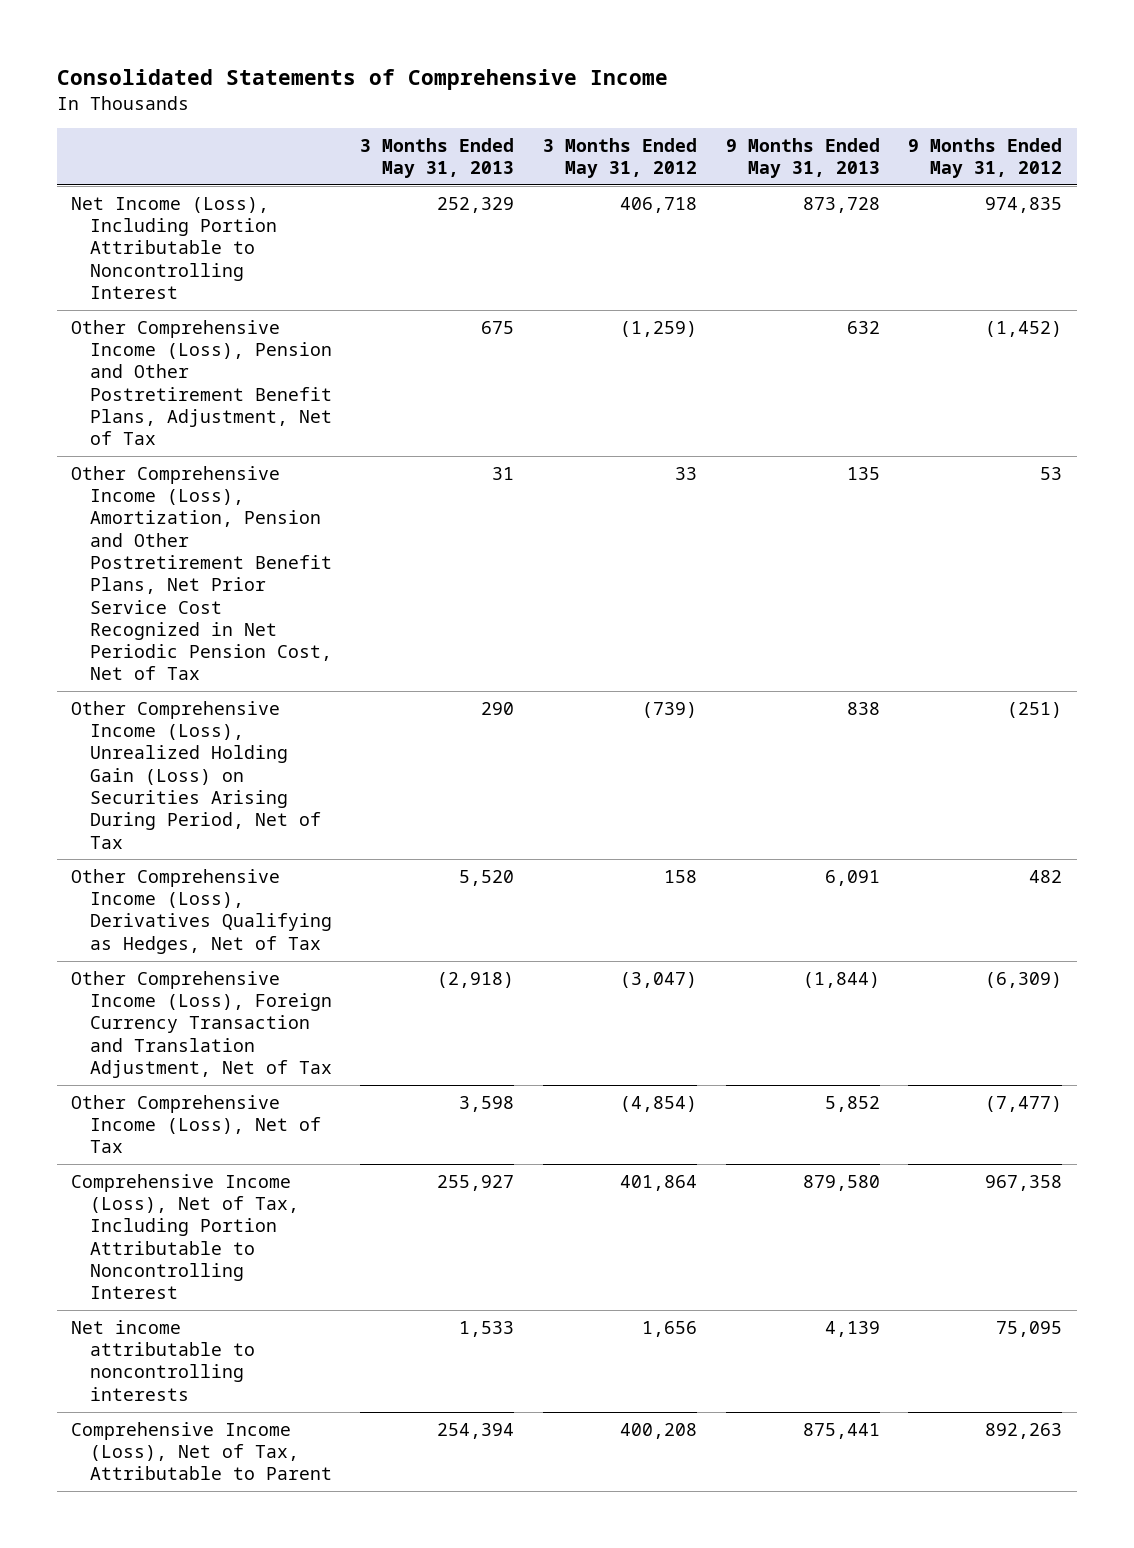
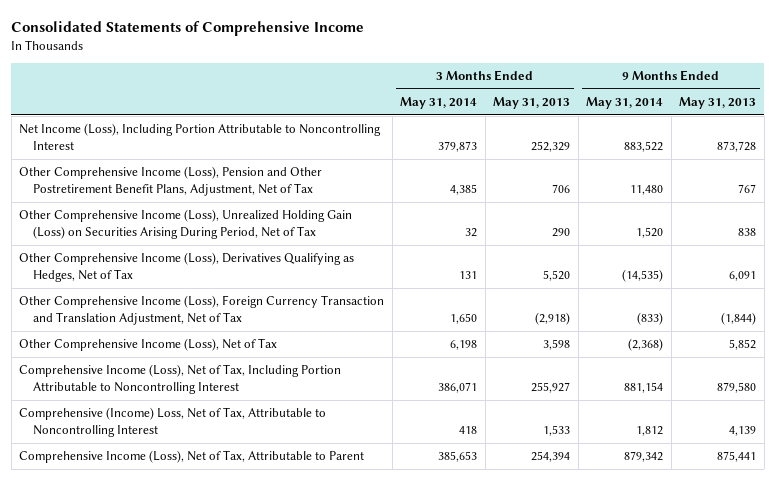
[542,137,697,179] 3 Months Ended May 31, 2012 -> none
[908,137,1063,179] 9 Months Ended May 31, 2012 -> none
none -> [400,97,478,110] May 31, 2014
none -> [586,97,664,110] May 31, 2014
[71,465,332,681] Other Comprehensive Income (Loss), Amortization, Pension and Other Postretirement Benefit Plans, Net Prior Service Cost Recognized in Net Periodic Pension Cost, Net of Tax -> none
[481,320,515,334] 675 -> [552,184,571,194] 706
[846,320,880,334] 632 -> [738,184,757,194] 767
[71,1319,255,1401] Net income attributable to noncontrolling interests -> [19,407,327,438] Comprehensive (Income) Loss, Net of Tax, Attributable to Noncontrolling Interest

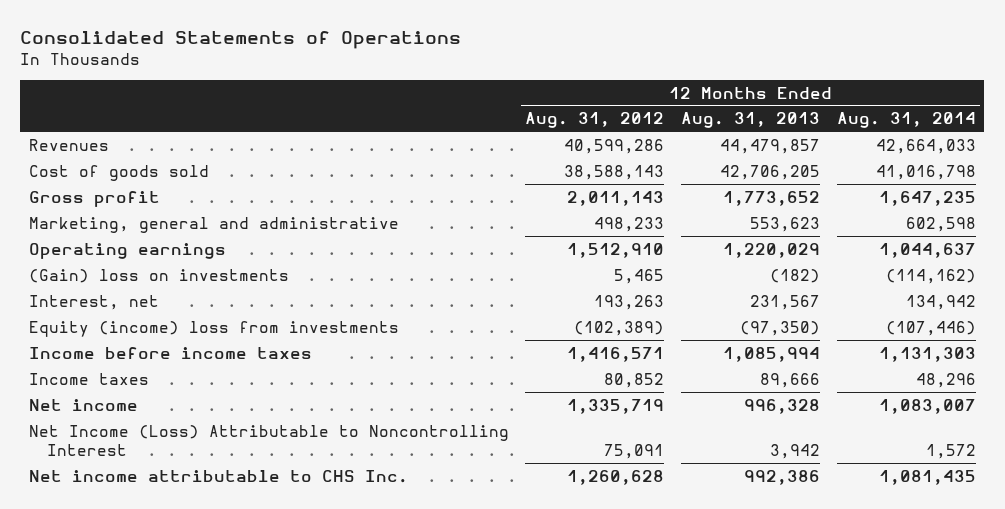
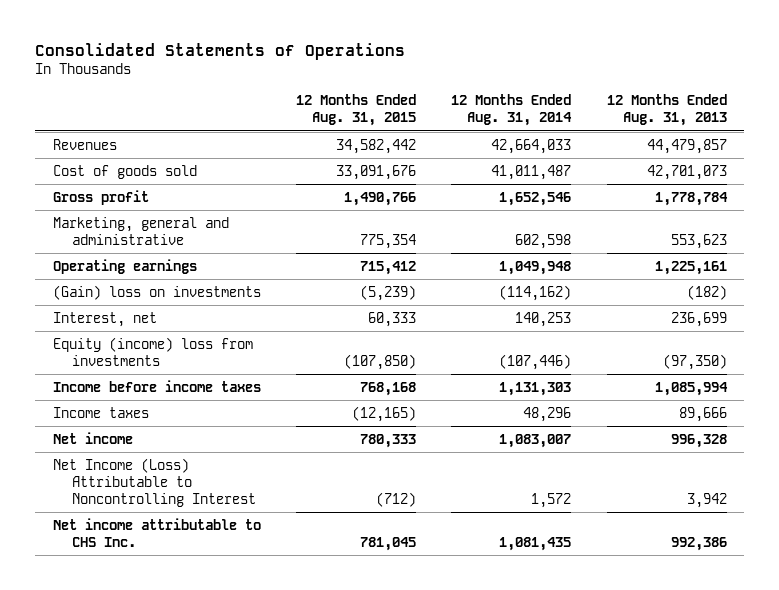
[525,112,665,129] Aug. 31, 2012 -> none
none -> [296,94,417,127] 12 Months Ended Aug. 31, 2015
[720,164,821,180] 42,706,205 -> [646,164,727,180] 42,701,073
[875,164,976,180] 41,016,798 -> [491,164,572,180] 41,011,487
[723,190,821,206] 1,773,652 -> [654,191,728,206] 1,778,784
[878,190,976,206] 1,647,235 -> [499,191,572,206] 1,652,546
[723,242,821,258] 1,220,029 -> [654,260,727,275] 1,225,161
[878,242,976,258] 1,044,637 -> [499,260,572,275] 1,049,948
[750,294,821,310] 231,567 -> [670,311,727,327] 236,699
[905,294,976,310] 134,942 -> [515,311,572,327] 140,253

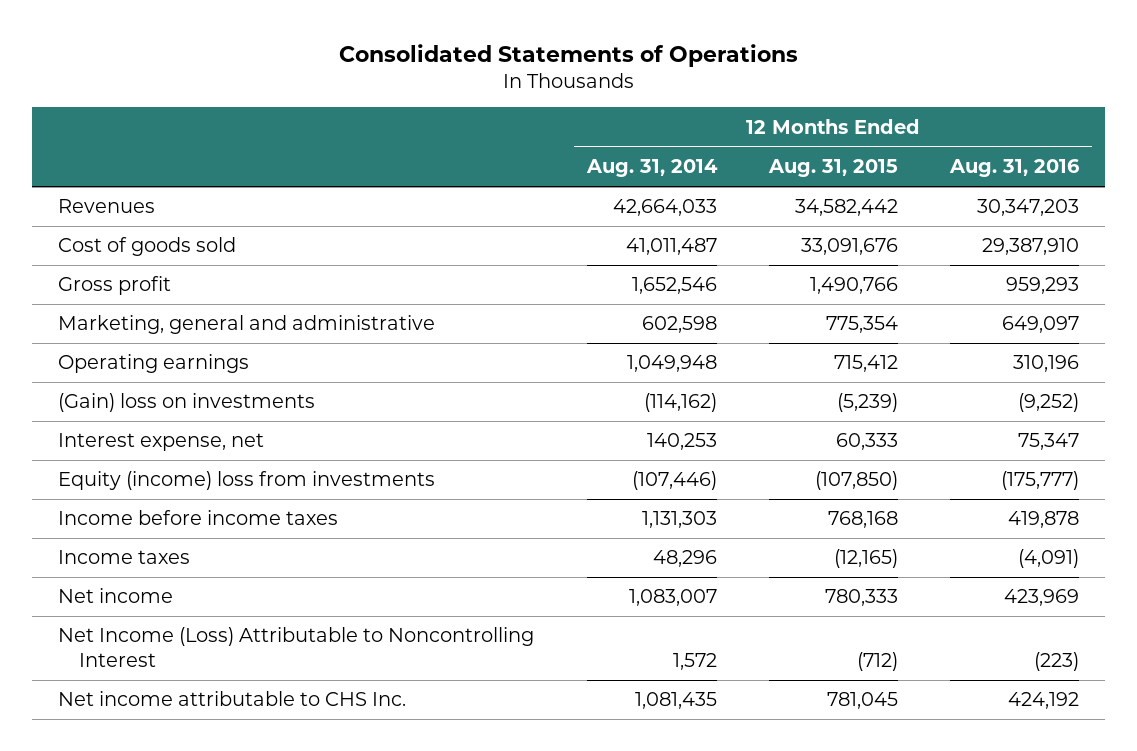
[606,94,727,127] 12 Months Ended Aug. 31, 2013 -> none
none -> [949,159,1081,178] Aug. 31, 2016
[52,311,157,327] Interest, net -> [58,433,265,452] Interest expense, net

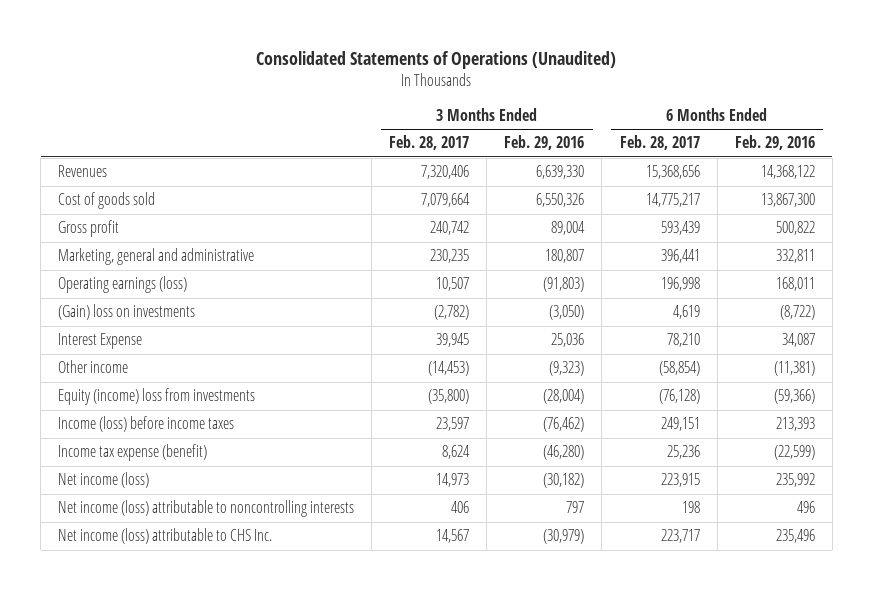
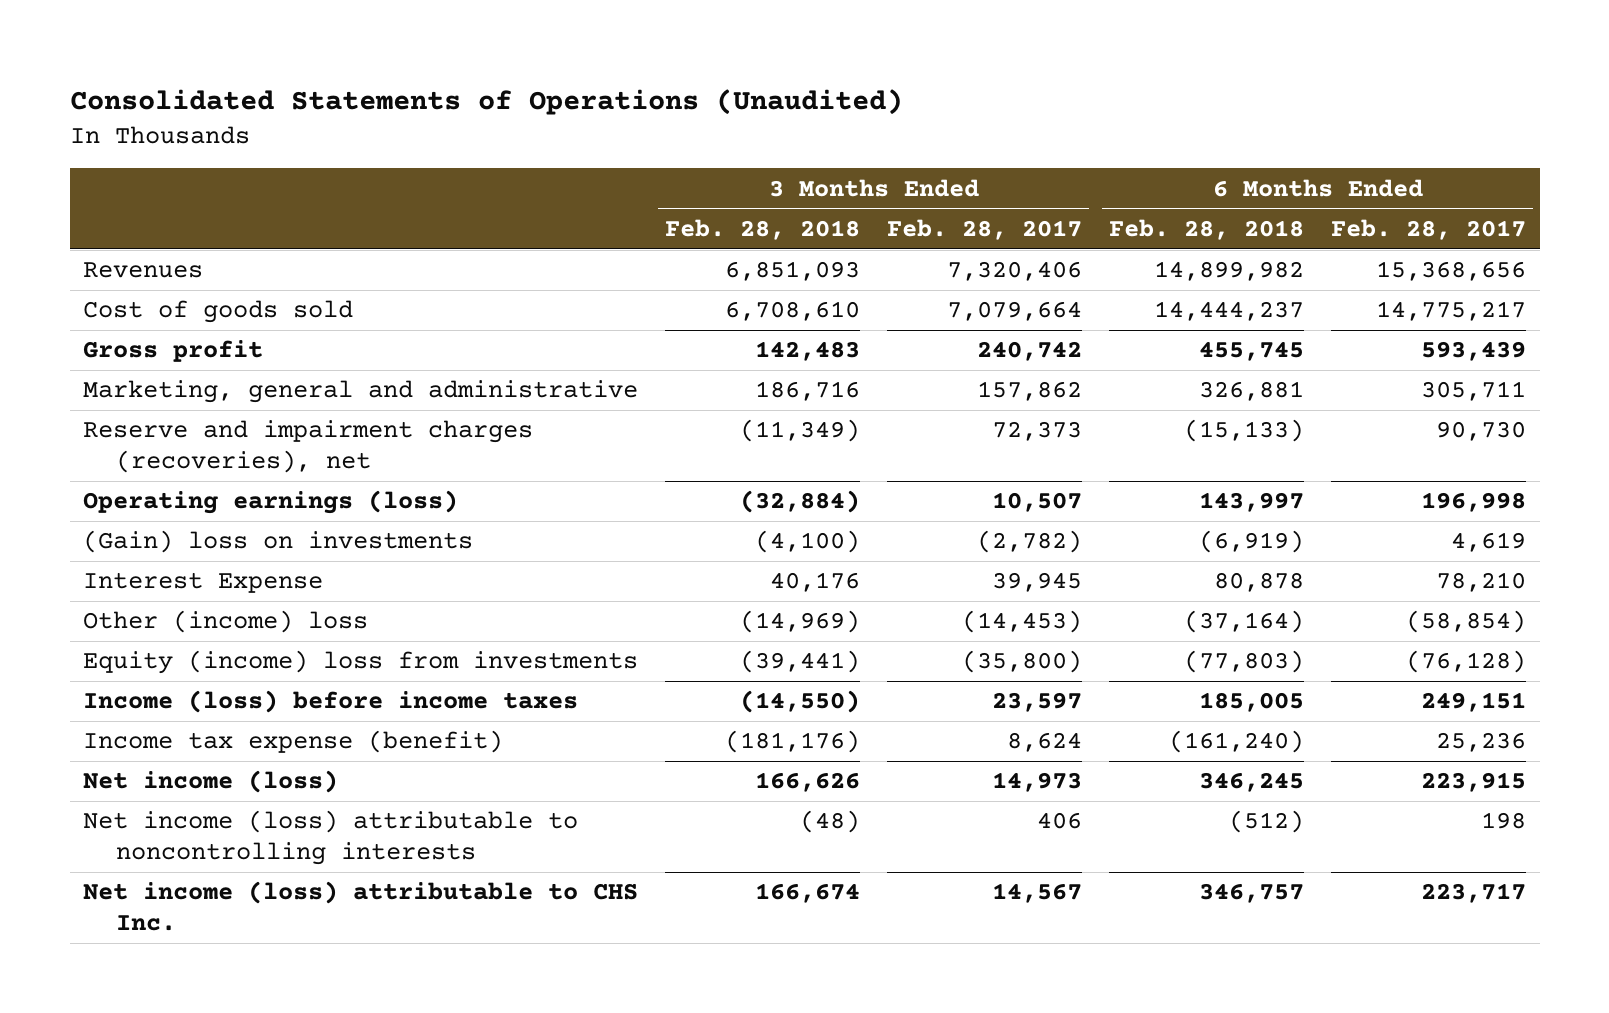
[504,135,585,151] Feb. 29, 2016 -> none
[734,135,815,151] Feb. 29, 2016 -> none
none -> [665,218,861,240] Feb. 28, 2018
none -> [1109,218,1305,240] Feb. 28, 2018
[430,249,470,264] 230,235 -> [977,381,1083,402] 157,862
[660,249,700,264] 396,441 -> [1421,381,1527,402] 305,711
none -> [83,420,534,474] Reserve and impairment charges (recoveries), net
[58,360,129,374] Other income -> [83,610,369,634] Other (income) loss

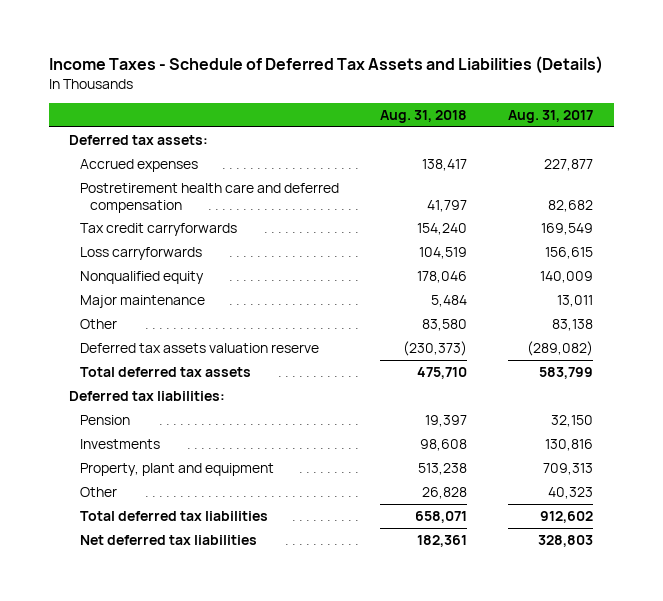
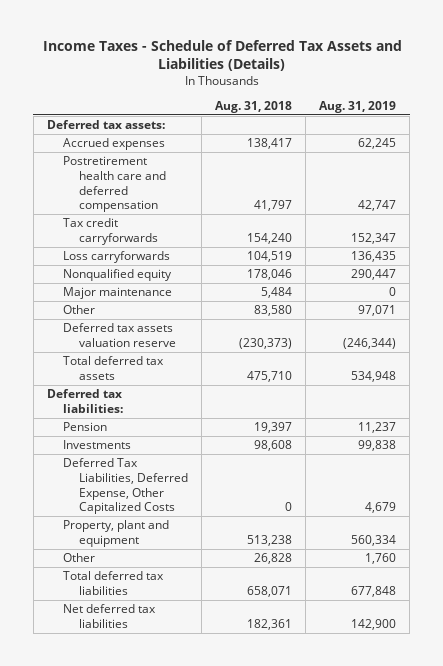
[508,110,594,124] Aug. 31, 2017 -> none
none -> [319,100,397,113] Aug. 31, 2019
none -> [62,458,188,515] Deferred Tax Liabilities, Deferred Expense, Other Capitalized Costs

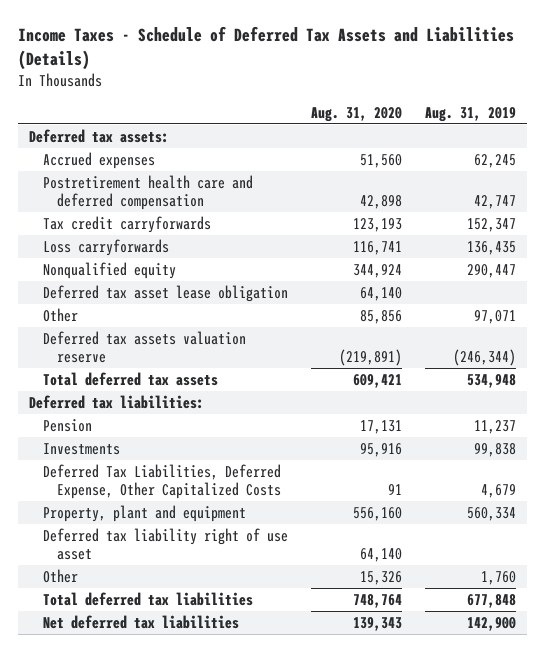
[214,100,292,113] Aug. 31, 2018 -> none
none -> [310,107,402,123] Aug. 31, 2020
[62,287,172,300] Major maintenance -> none
none -> [43,284,289,302] Deferred tax asset lease obligation
none -> [43,527,289,560] Deferred tax liability right of use asset

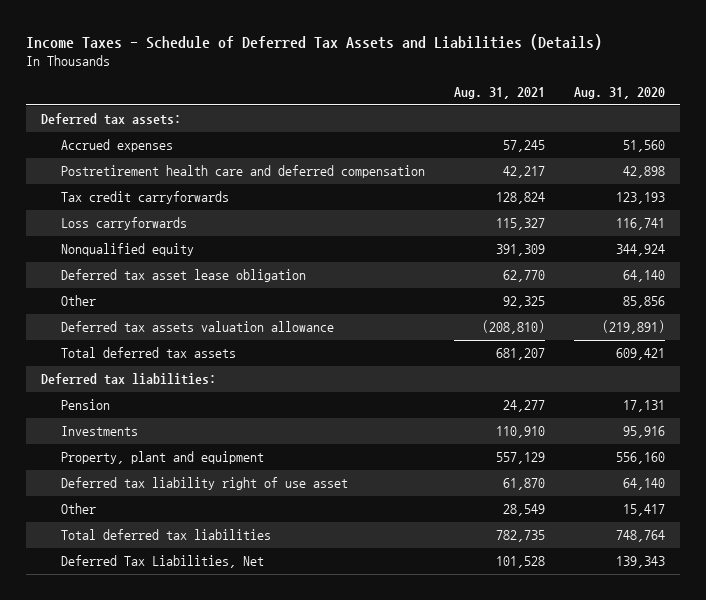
[424,107,516,123] Aug. 31, 2019 -> none
none -> [453,87,545,100] Aug. 31, 2021
[43,330,247,363] Deferred tax assets valuation reserve -> [60,321,334,333] Deferred tax assets valuation allowance
[43,463,282,499] Deferred Tax Liabilities, Deferred Expense, Other Capitalized Costs -> none
[359,570,402,585] 15,326 -> [622,504,665,517] 15,417
[43,614,240,629] Net deferred tax liabilities -> [60,555,264,569] Deferred Tax Liabilities, Net

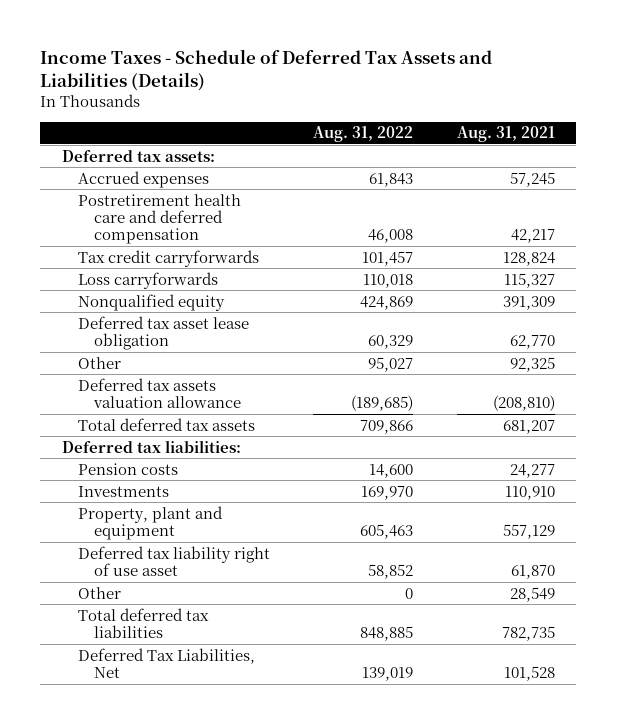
[573,87,665,100] Aug. 31, 2020 -> none
none -> [313,126,414,143] Aug. 31, 2022
[60,399,110,411] Pension -> [77,462,178,475] Pension costs

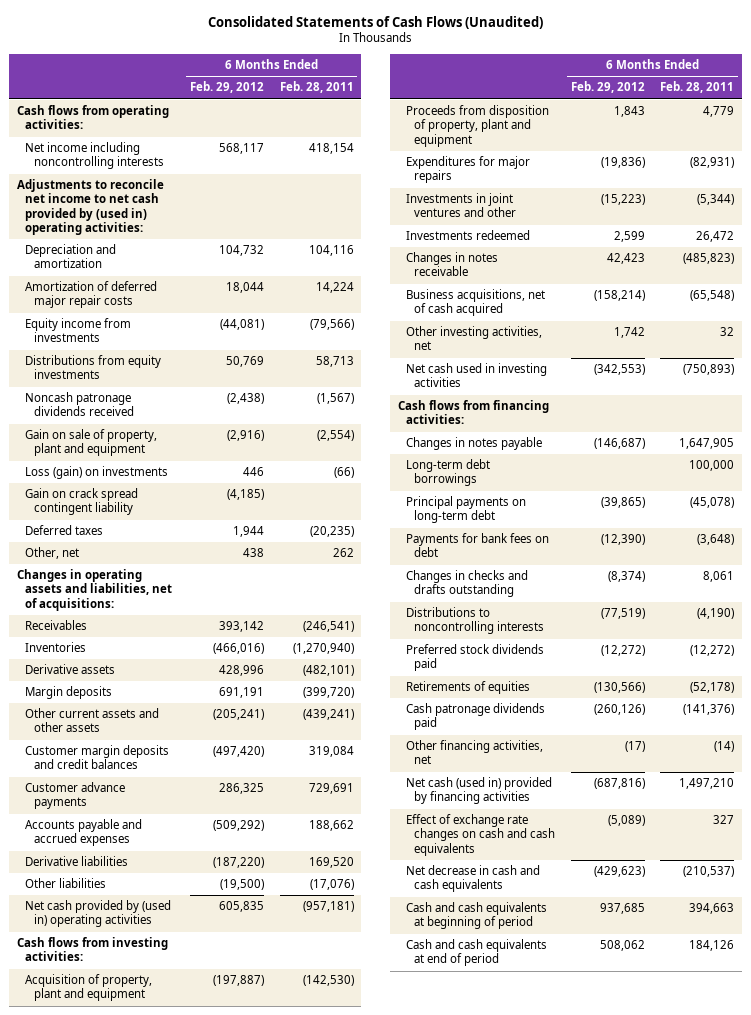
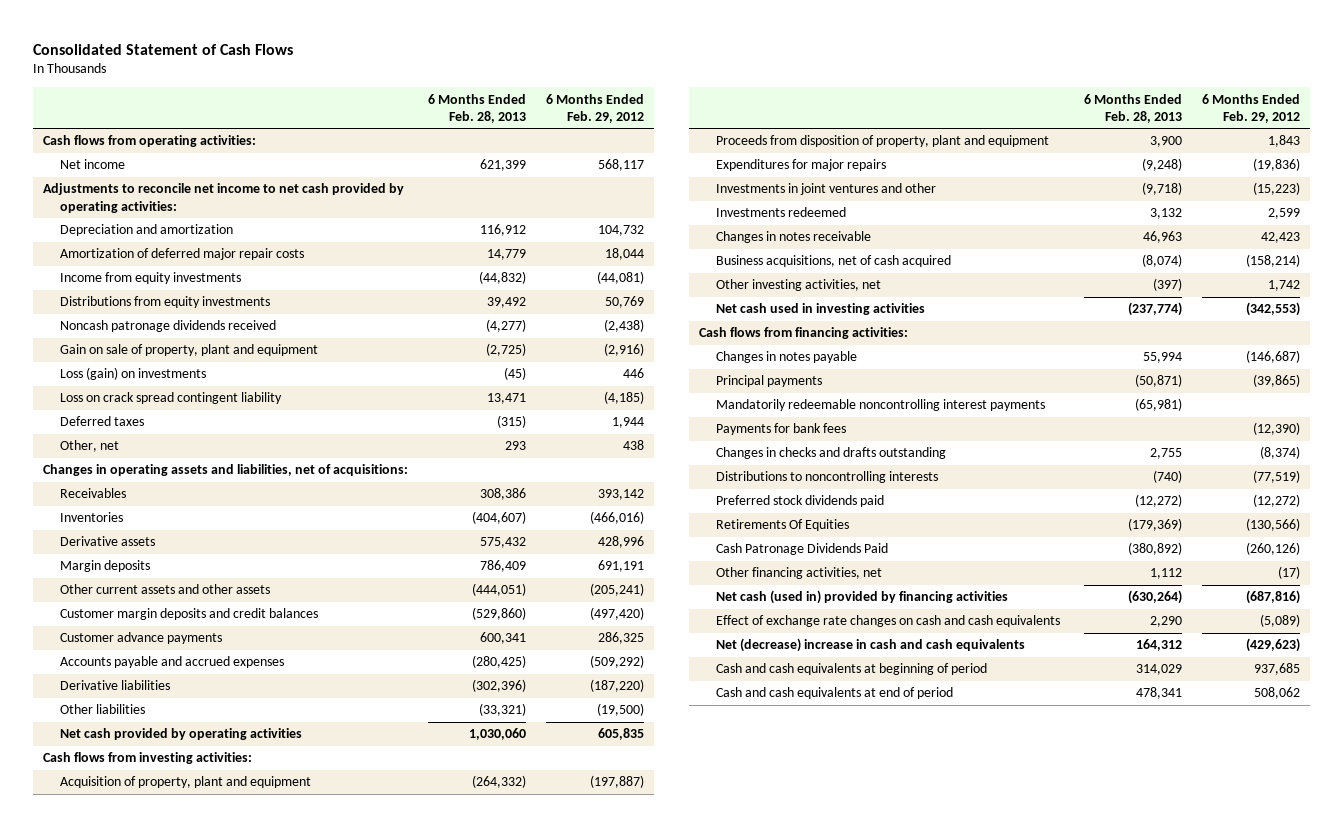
[207,15,543,29] Consolidated Statements of Cash Flows (Unaudited) -> [33,43,294,55] Consolidated Statement of Cash Flows
[279,81,354,94] Feb. 28, 2011 -> none
none -> [428,93,527,123] 6 Months Ended Feb. 28, 2013
[25,142,164,170] Net income including noncontrolling interests -> [60,159,126,170] Net income
[16,179,164,235] Adjustments to reconcile net income to net cash provided by (used in) operating activities: -> [43,183,405,213] Adjustments to reconcile net income to net cash provided by operating activities:
[25,318,132,343] Equity income from investments -> [60,272,242,285] Income from equity investments
[25,488,139,516] Gain on crack spread contingent liability -> [60,392,283,405] Loss on crack spread contingent liability
[25,900,172,928] Net cash provided by (used in) operating activities -> [60,728,303,741] Net cash provided by operating activities
[405,459,490,487] Long-term debt borrowings -> none
[405,496,526,524] Principal payments on long-term debt -> [716,375,823,388] Principal payments
none -> [716,399,1046,412] Mandatorily redeemable noncontrolling interest payments
[405,533,549,558] Payments for bank fees on debt -> [716,423,847,436] Payments for bank fees
[405,681,530,695] Retirements of equities -> [716,519,850,532] Retirements Of Equities
[405,703,545,731] Cash patronage dividends paid -> [716,543,889,556] Cash Patronage Dividends Paid
[405,865,540,893] Net decrease in cash and cash equivalents -> [716,638,1026,653] Net (decrease) increase in cash and cash equivalents

